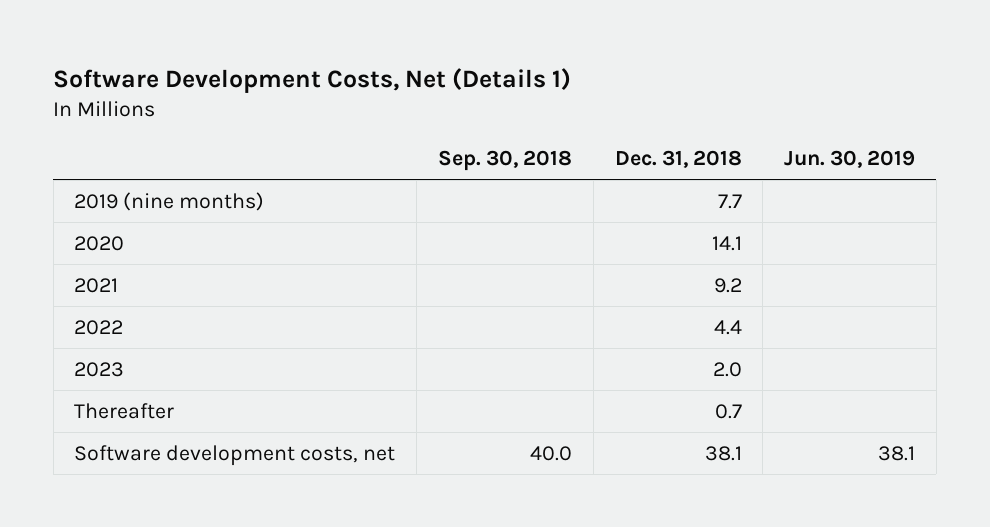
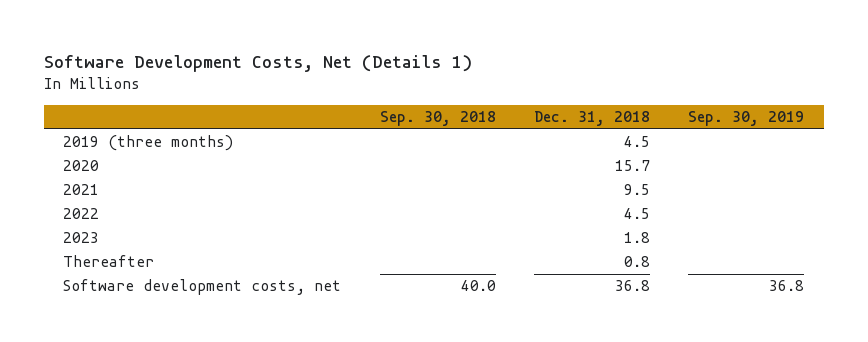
[784,150,916,169] Jun. 30, 2019 -> none
none -> [688,111,805,127] Sep. 30, 2019
[74,191,265,211] 2019 (nine months) -> [63,135,234,152] 2019 (three months)
[717,193,742,209] 7.7 -> [624,136,651,148] 4.5
[711,235,742,251] 14.1 -> [615,160,651,172] 15.7
[713,277,742,293] 9.2 -> [624,184,651,196] 9.5
[713,319,742,335] 4.4 -> [624,208,651,220] 4.5
[712,361,742,377] 2.0 -> [624,232,651,244] 1.8
[714,403,742,419] 0.7 -> [624,256,651,268] 0.8
[704,445,742,461] 38.1 -> [615,280,651,292] 36.8

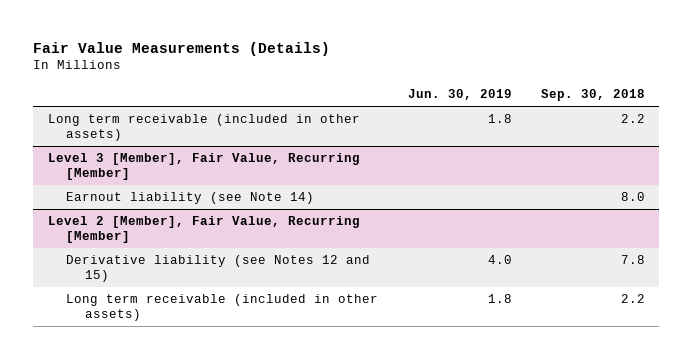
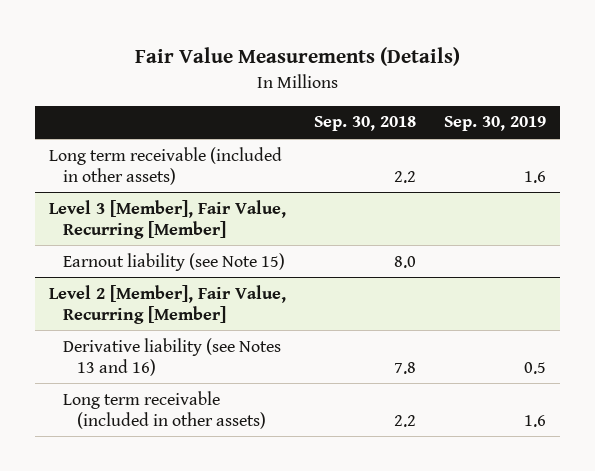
[407,89,512,101] Jun. 30, 2019 -> none
none -> [443,116,546,132] Sep. 30, 2019
[66,192,315,205] Earnout liability (see Note 14) -> [63,252,286,271] Earnout liability (see Note 15)
[66,255,371,282] Derivative liability (see Notes 12 and 15) -> [63,337,282,376] Derivative liability (see Notes 13 and 16)

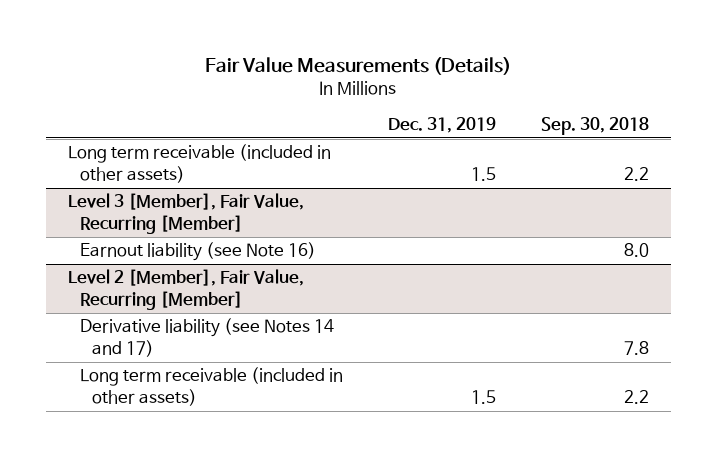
[443,116,546,132] Sep. 30, 2019 -> none
none -> [387,117,496,134] Dec. 31, 2019
[63,252,286,271] Earnout liability (see Note 15) -> [80,242,317,262] Earnout liability (see Note 16)
[63,337,282,376] Derivative liability (see Notes 13 and 16) -> [80,318,335,358] Derivative liability (see Notes 14 and 17)

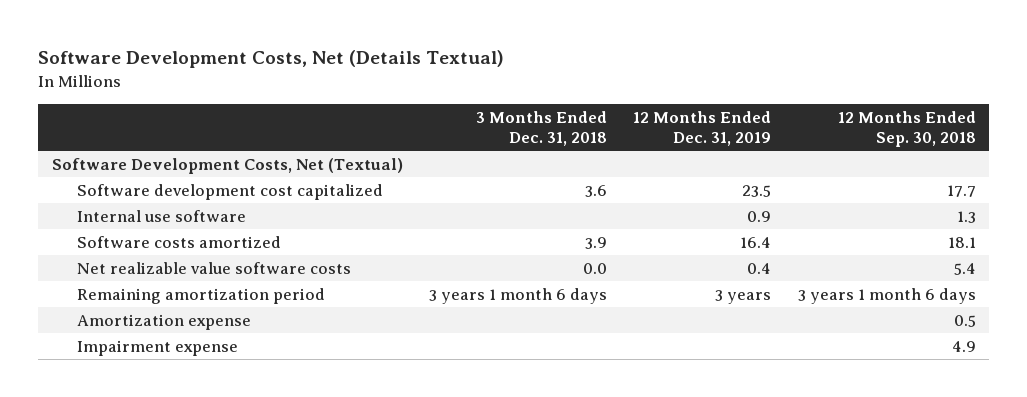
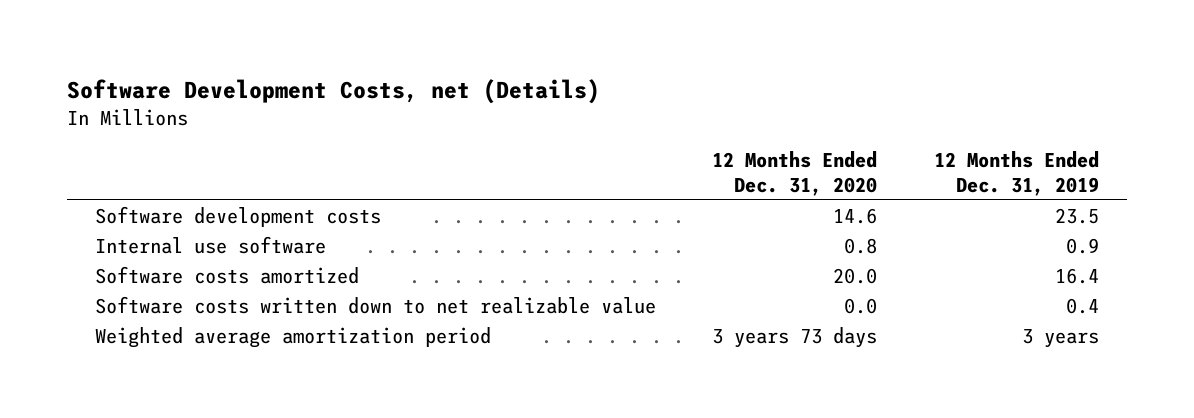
[38,50,505,69] Software Development Costs, Net (Details Textual) -> [66,78,600,104] Software Development Costs, net (Details)
[475,110,607,146] 3 Months Ended Dec. 31, 2018 -> none
[837,110,976,147] 12 Months Ended Sep. 30, 2018 -> none
none -> [712,150,878,196] 12 Months Ended Dec. 31, 2020
[51,157,403,174] Software Development Costs, Net (Textual) -> none
[77,183,384,200] Software development cost capitalized -> [94,206,381,228] Software development costs
[77,313,252,330] Amortization expense -> none
[77,339,239,356] Impairment expense -> none
[77,261,352,274] Net realizable value software costs -> [94,296,656,315] Software costs written down to net realizable value
[77,287,326,304] Remaining amortization period -> [94,327,491,349] Weighted average amortization period

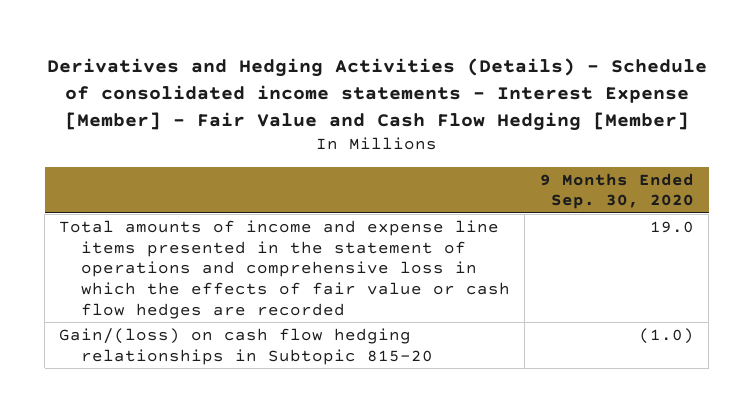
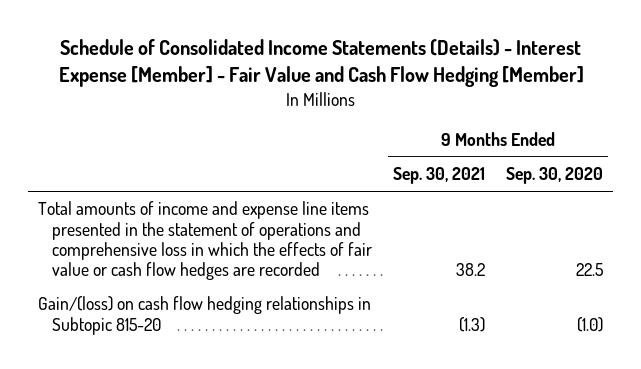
[46,57,707,131] Derivatives and Hedging Activities (Details) - Schedule of consolidated income statements - Interest Expense [Member] - Fair Value and Cash Flow Hedging [Member] -> [58,39,584,88] Schedule of Consolidated Income Statements (Details) - Interest Expense [Member] - Fair Value and Cash Flow Hedging [Member]
none -> [392,167,485,185] Sep. 30, 2021
[649,220,694,233] 19.0 -> [575,263,603,277] 22.5

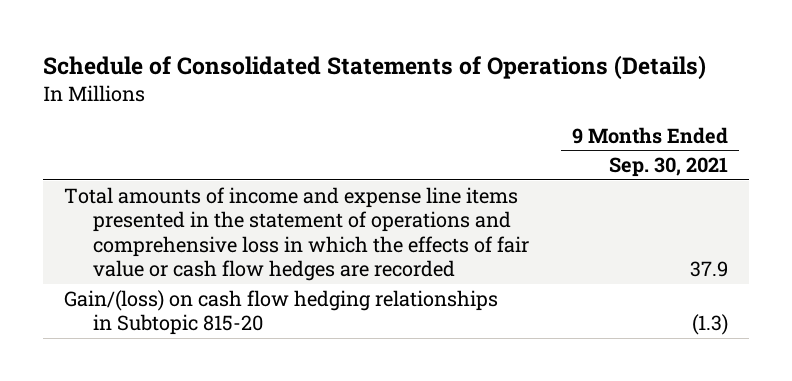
[58,39,584,88] Schedule of Consolidated Income Statements (Details) - Interest Expense [Member] - Fair Value and Cash Flow Hedging [Member] -> [42,54,706,80] Schedule of Consolidated Statements of Operations (Details)
[505,167,603,185] Sep. 30, 2020 -> none
[455,263,485,277] 38.2 -> [689,260,728,277] 37.9

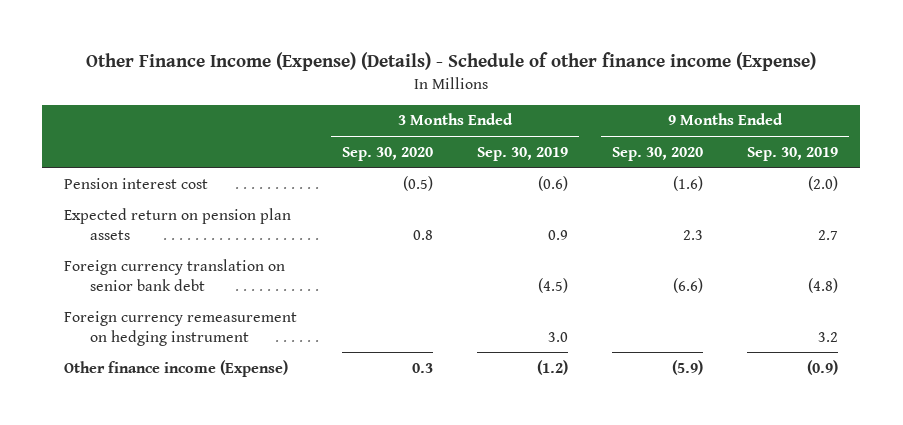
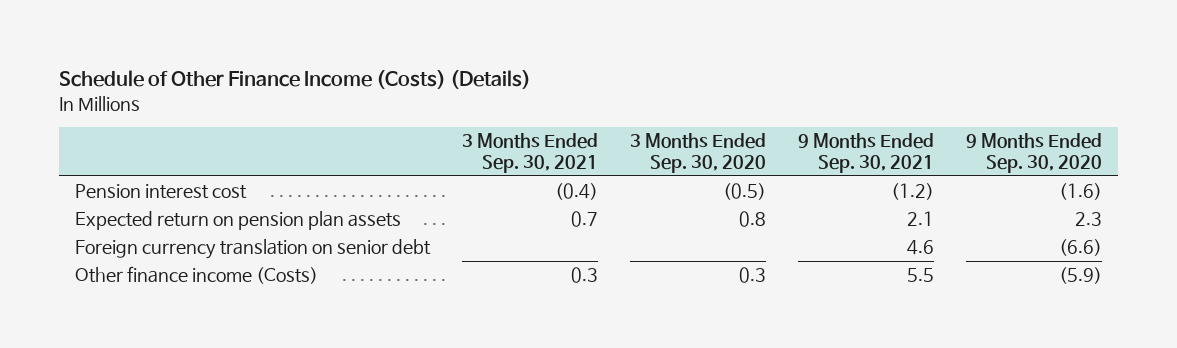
[86,52,817,72] Other Finance Income (Expense) (Details) - Schedule of other finance income (Expense) -> [58,69,531,89] Schedule of Other Finance Income (Costs) (Details)
[476,146,568,161] Sep. 30, 2019 -> none
[747,146,839,161] Sep. 30, 2019 -> none
none -> [461,133,598,174] 3 Months Ended Sep. 30, 2021
none -> [797,133,934,174] 9 Months Ended Sep. 30, 2021
[64,310,298,346] Foreign currency remeasurement on hedging instrument -> none
[64,258,286,291] Foreign currency translation on senior bank debt -> [74,239,431,260] Foreign currency translation on senior debt
[64,359,289,377] Other finance income (Expense) -> [74,266,318,285] Other finance income (Costs)

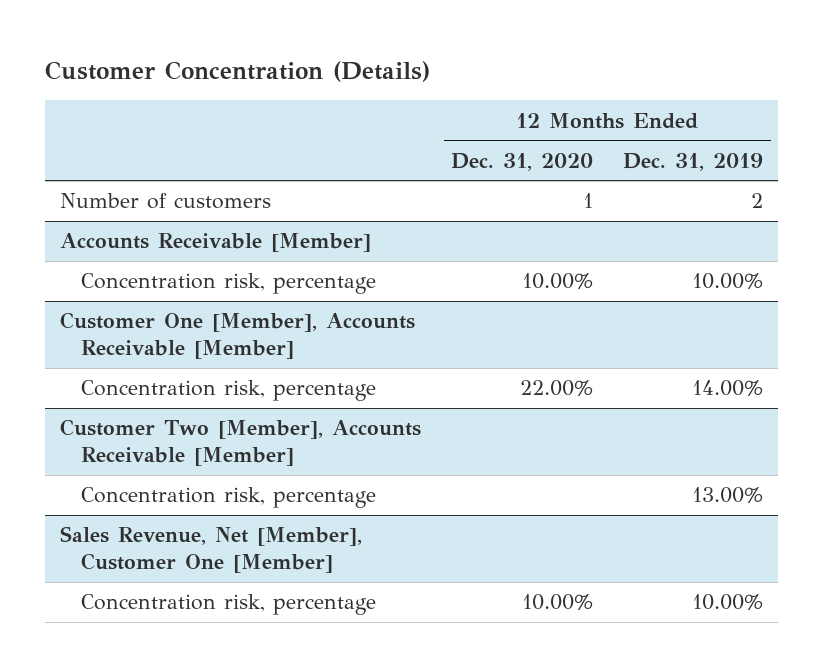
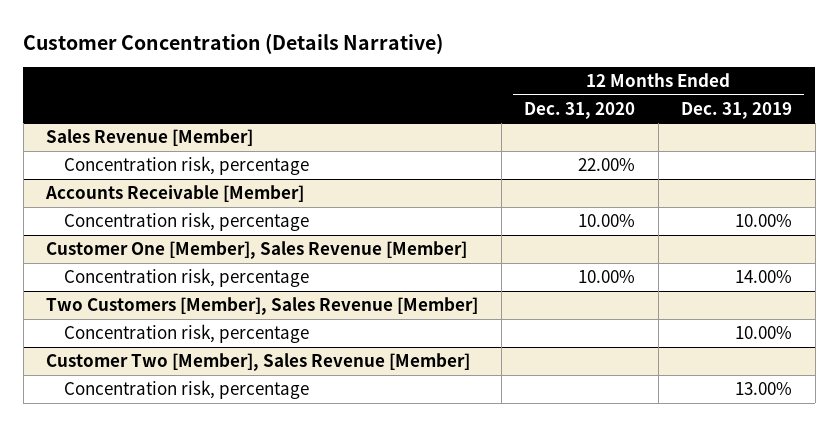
[45,60,431,82] Customer Concentration (Details) -> [23,32,444,54] Customer Concentration (Details Narrative)
[60,193,272,210] Number of customers -> none
none -> [46,129,254,147] Sales Revenue [Member]
none -> [64,156,310,176] Concentration risk, percentage
[60,312,416,360] Customer One [Member], Accounts Receivable [Member] -> none
[60,419,422,467] Customer Two [Member], Accounts Receivable [Member] -> none
none -> [46,241,468,260] Customer One [Member], Sales Revenue [Member]
[520,380,594,397] 22.00% -> [578,270,636,284] 10.00%
none -> [46,297,479,316] Two Customers [Member], Sales Revenue [Member]
none -> [64,324,310,344] Concentration risk, percentage
none -> [46,353,471,372] Customer Two [Member], Sales Revenue [Member]
[60,526,363,574] Sales Revenue, Net [Member], Customer One [Member] -> none
[81,594,377,616] Concentration risk, percentage -> none

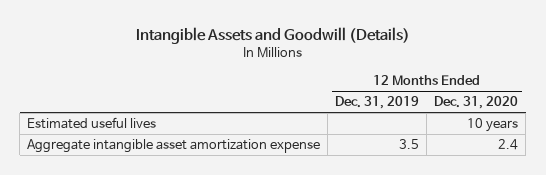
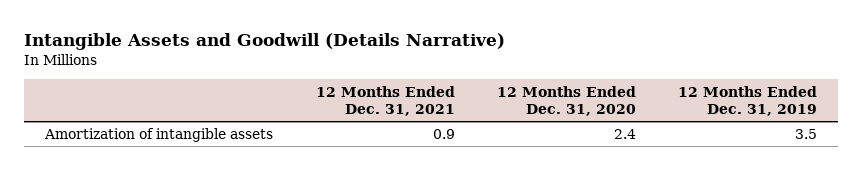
[135,26,410,44] Intangible Assets and Goodwill (Details) -> [24,33,506,51] Intangible Assets and Goodwill (Details Narrative)
none -> [315,85,455,117] 12 Months Ended Dec. 31, 2021
[27,117,157,130] Estimated useful lives -> none
[27,139,321,154] Aggregate intangible asset amortization expense -> [44,128,274,143] Amortization of intangible assets

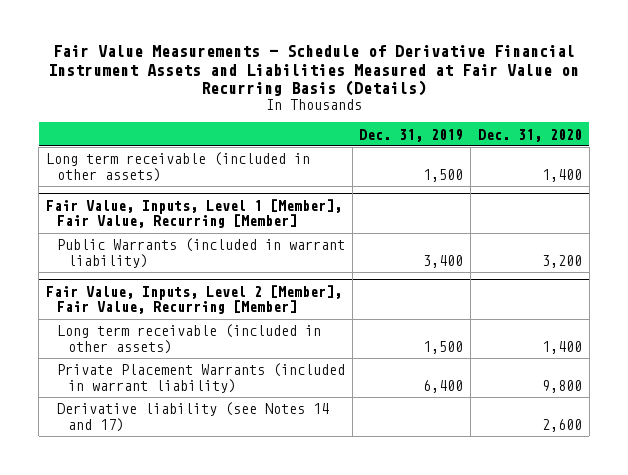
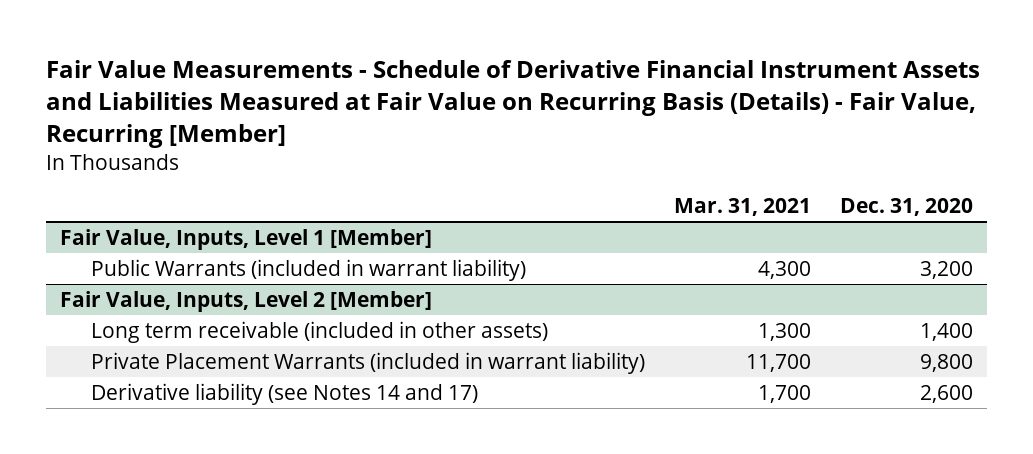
[47,45,579,97] Fair Value Measurements - Schedule of Derivative Financial Instrument Assets and Liabilities Measured at Fair Value on Recurring Basis (Details) -> [45,59,980,149] Fair Value Measurements - Schedule of Derivative Financial Instrument Assets and Liabilities Measured at Fair Value on Recurring Basis (Details) - Fair Value, Recurring [Member]
[359,128,464,142] Dec. 31, 2019 -> none
none -> [673,198,811,217] Mar. 31, 2021
[46,152,311,182] Long term receivable (included in other assets) -> none
[46,198,343,229] Fair Value, Inputs, Level 1 [Member], Fair Value, Recurring [Member] -> [60,228,433,250] Fair Value, Inputs, Level 1 [Member]
[46,284,343,315] Fair Value, Inputs, Level 2 [Member], Fair Value, Recurring [Member] -> [60,290,433,312] Fair Value, Inputs, Level 2 [Member]

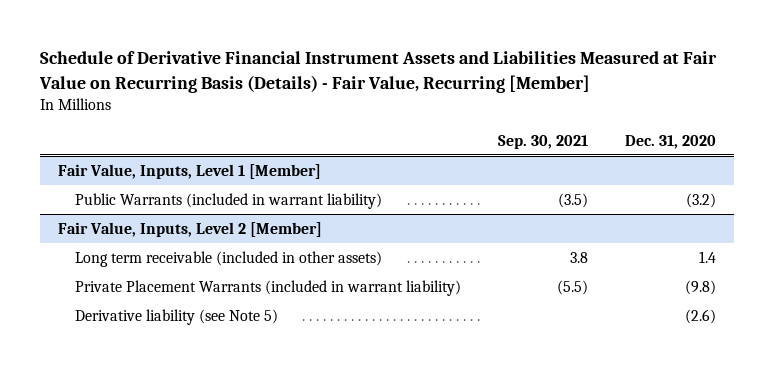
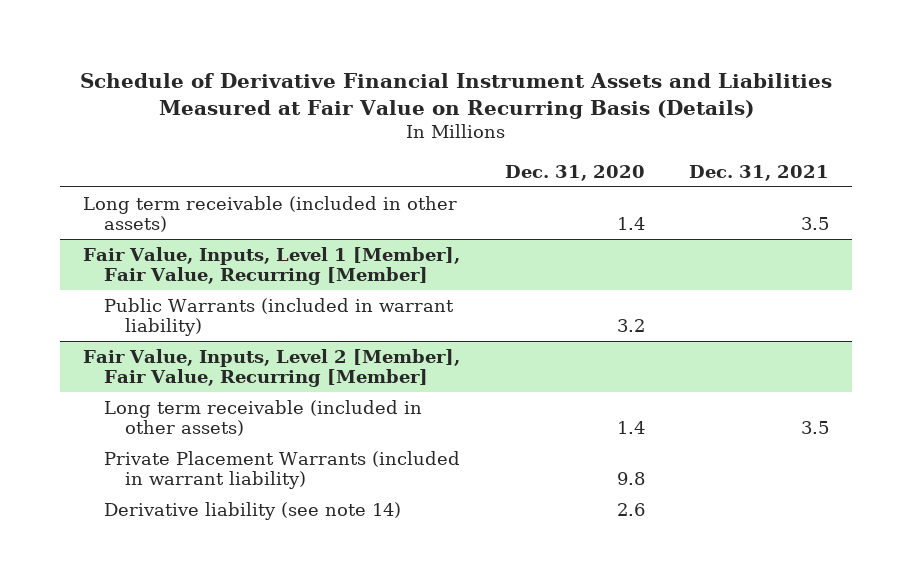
[38,51,717,93] Schedule of Derivative Financial Instrument Assets and Liabilities Measured at Fair Value on Recurring Basis (Details) - Fair Value, Recurring [Member] -> [80,72,833,119] Schedule of Derivative Financial Instrument Assets and Liabilities Measured at Fair Value on Recurring Basis (Details)
[498,134,589,149] Sep. 30, 2021 -> none
none -> [689,164,830,181] Dec. 31, 2021
[58,163,322,179] Fair Value, Inputs, Level 1 [Member] -> none
[75,192,383,209] Public Warrants (included in warrant liability) -> none
[58,221,323,237] Fair Value, Inputs, Level 2 [Member] -> none
none -> [82,246,460,286] Fair Value, Inputs, Level 1 [Member], Fair Value, Recurring [Member]
none -> [103,297,454,337] Public Warrants (included in warrant liability)
none -> [82,348,460,388] Fair Value, Inputs, Level 2 [Member], Fair Value, Recurring [Member]
none -> [103,399,422,437] Long term receivable (included in other assets)
[684,279,716,295] (9.8) -> [616,472,645,486] 9.8
[75,308,279,325] Derivative liability (see Note 5) -> [103,501,401,520] Derivative liability (see note 14)
[684,308,716,324] (2.6) -> [616,502,645,516] 2.6

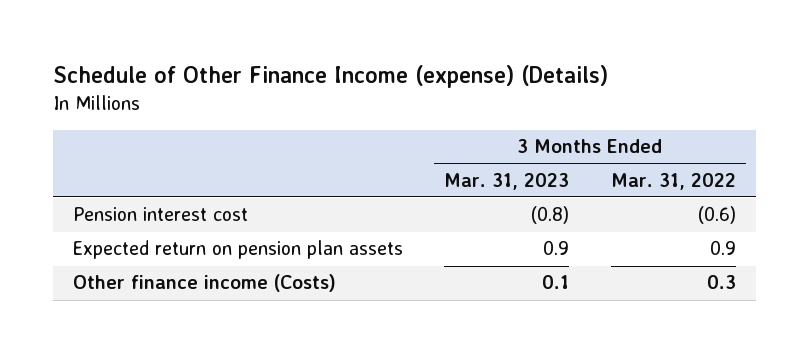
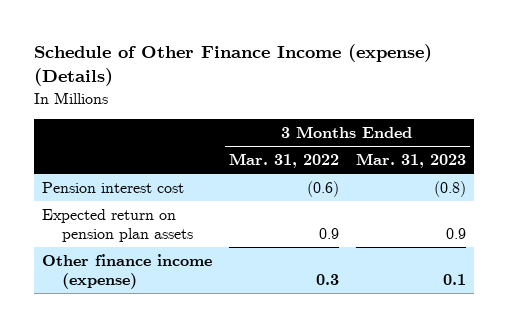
[73,274,337,293] Other finance income (Costs) -> [42,253,213,290] Other finance income (expense)

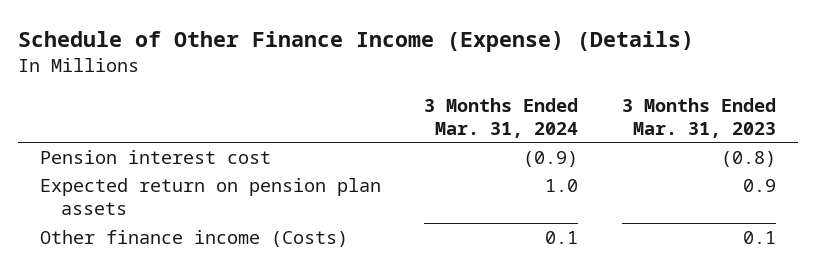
[33,44,432,87] Schedule of Other Finance Income (expense) (Details) -> [17,30,694,52] Schedule of Other Finance Income (Expense) (Details)
[228,153,339,169] Mar. 31, 2022 -> none
none -> [424,97,579,139] 3 Months Ended Mar. 31, 2024
[42,253,213,290] Other finance income (expense) -> [39,229,348,247] Other finance income (Costs)

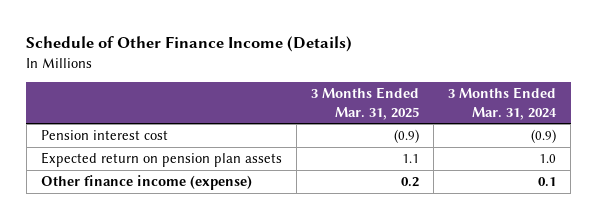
[17,30,694,52] Schedule of Other Finance Income (Expense) (Details) -> [26,36,353,53] Schedule of Other Finance Income (Details)
[622,97,777,139] 3 Months Ended Mar. 31, 2023 -> none
none -> [310,87,419,120] 3 Months Ended Mar. 31, 2025
[39,229,348,247] Other finance income (Costs) -> [40,175,252,191] Other finance income (expense)

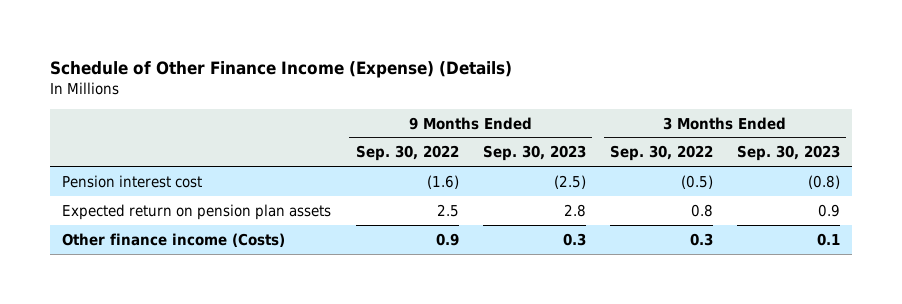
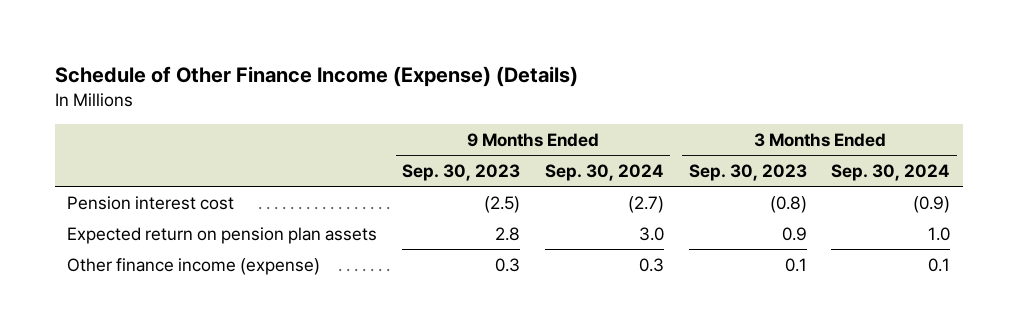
[355,145,459,162] Sep. 30, 2022 -> none
[609,145,713,162] Sep. 30, 2022 -> none
none -> [544,164,664,182] Sep. 30, 2024
none -> [831,164,951,182] Sep. 30, 2024
[62,232,286,247] Other finance income (Costs) -> [67,257,321,275] Other finance income (expense)

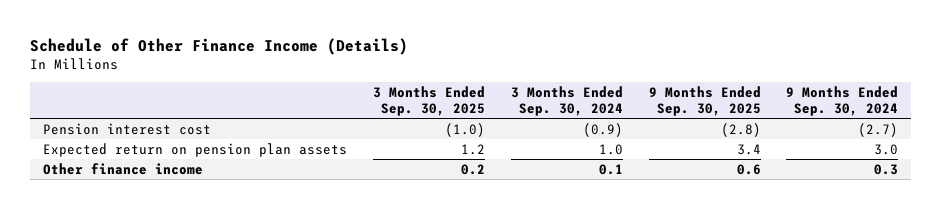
[55,66,579,88] Schedule of Other Finance Income (Expense) (Details) -> [30,37,409,55] Schedule of Other Finance Income (Details)
[402,164,521,182] Sep. 30, 2023 -> none
[688,164,807,182] Sep. 30, 2023 -> none
none -> [372,85,485,116] 3 Months Ended Sep. 30, 2025
none -> [648,85,761,116] 9 Months Ended Sep. 30, 2025
[67,257,321,275] Other finance income (expense) -> [43,162,204,175] Other finance income

